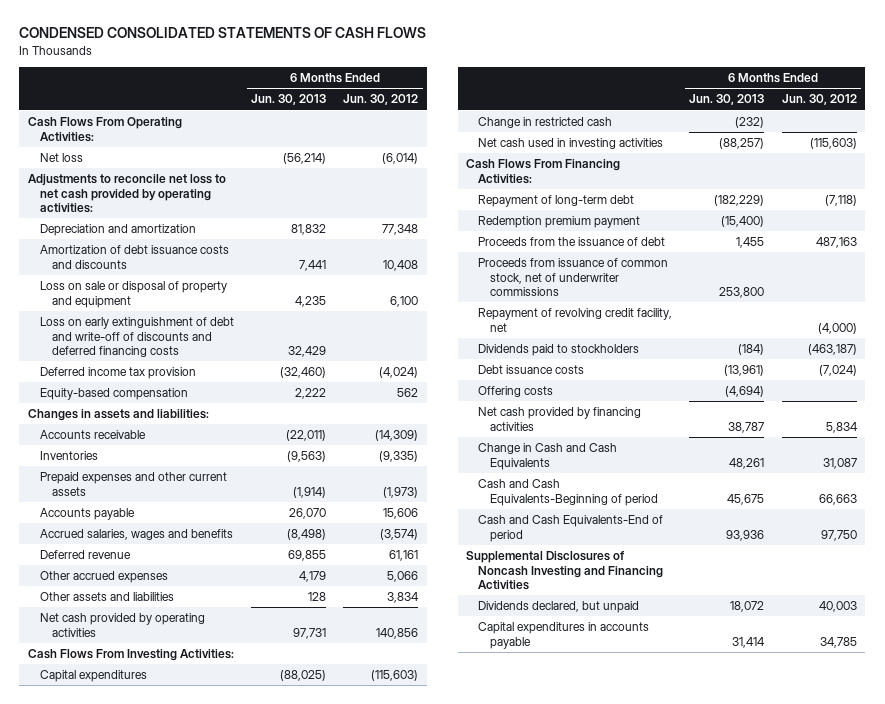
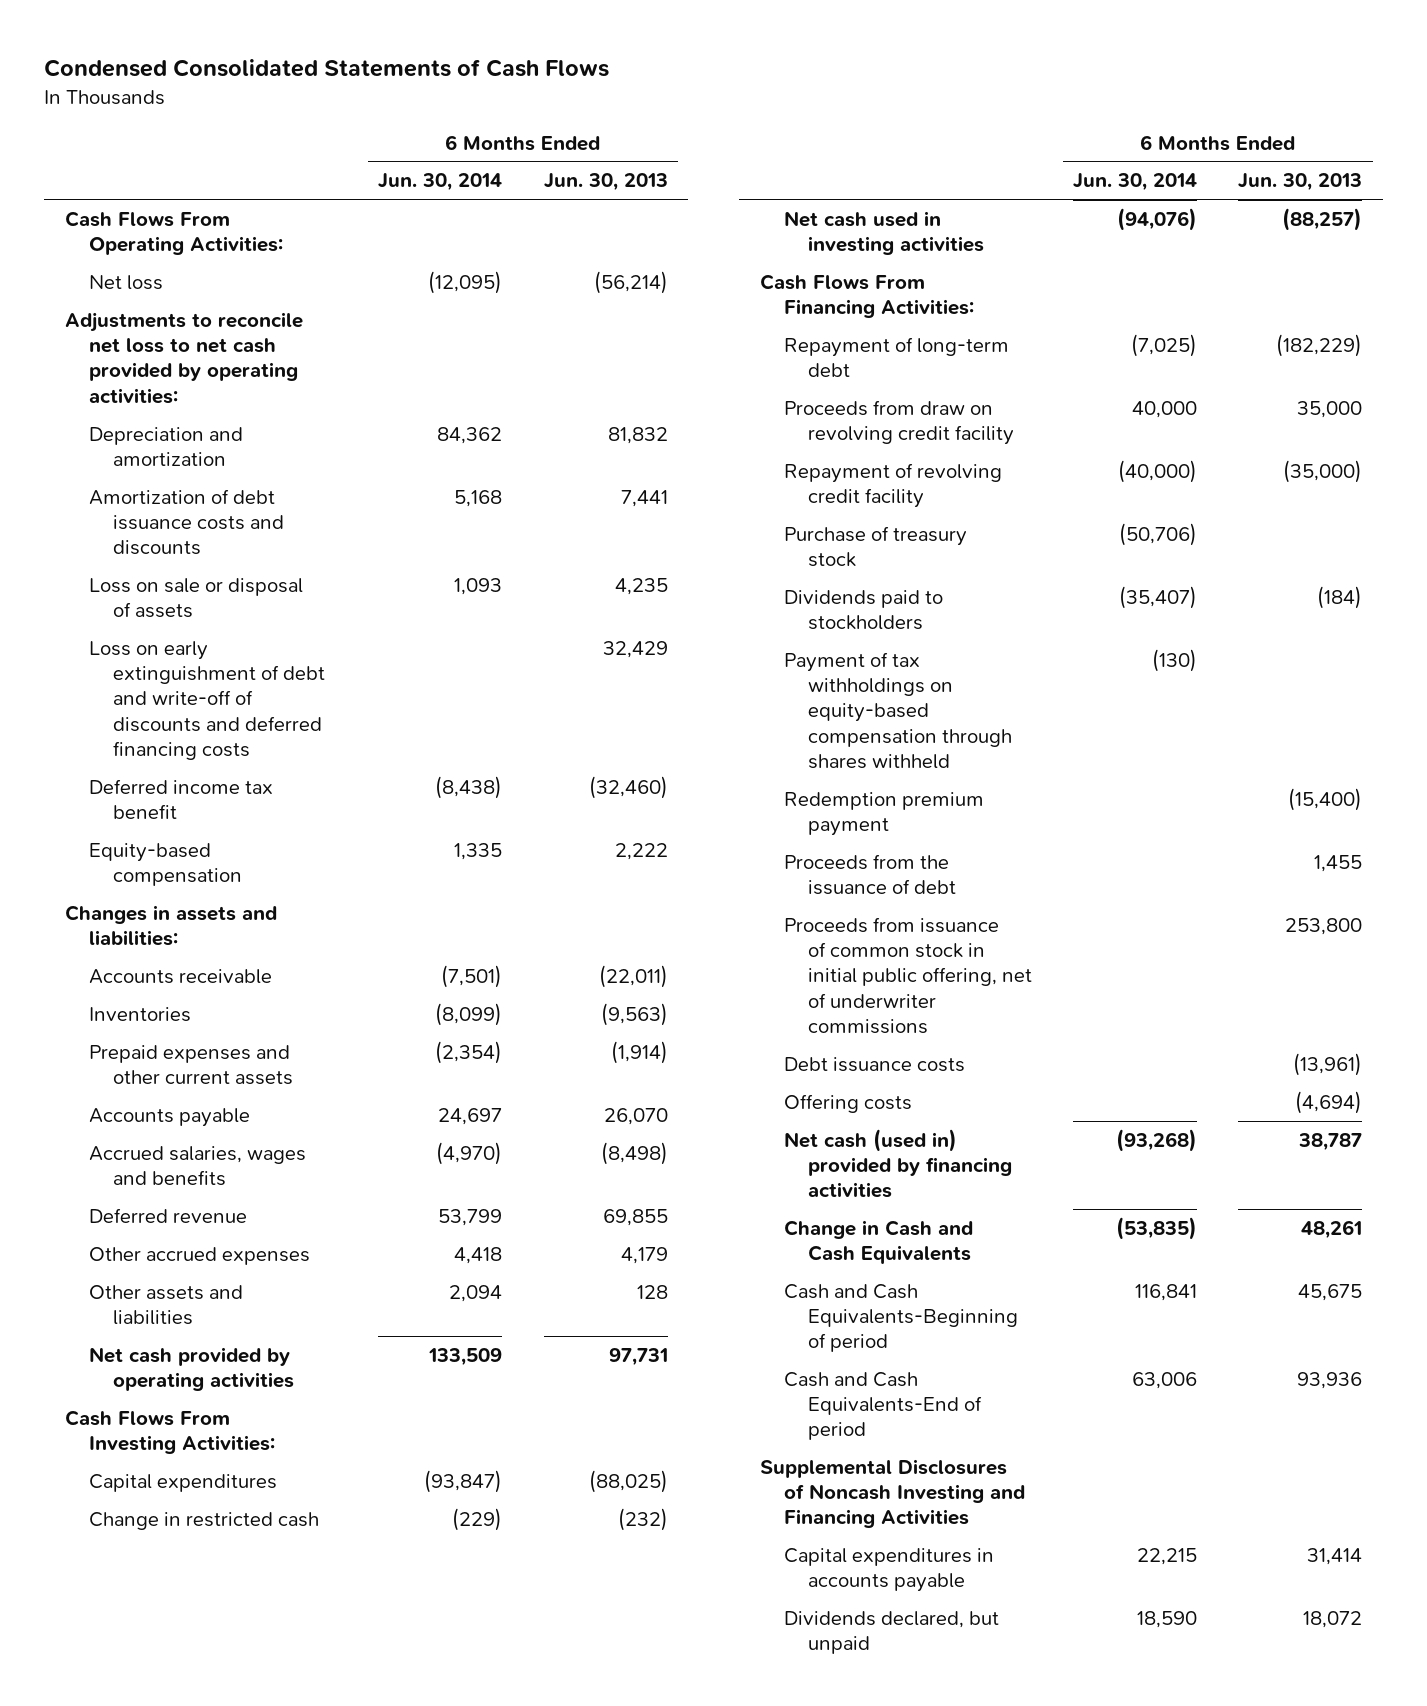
[19,27,427,39] CONDENSED CONSOLIDATED STATEMENTS OF CASH FLOWS -> [44,59,610,78] Condensed Consolidated Statements of Cash Flows
[343,94,419,106] Jun. 30, 2012 -> none
none -> [378,173,503,192] Jun. 30, 2014
[39,281,227,308] Loss on sale or disposal of property and equipment -> [89,577,304,619] Loss on sale or disposal of assets
[39,367,196,380] Deferred income tax provision -> [89,778,274,820] Deferred income tax benefit
none -> [783,399,1014,446] Proceeds from draw on revolving credit facility
none -> [783,462,1002,509] Repayment of revolving credit facility
none -> [783,525,967,568] Purchase of treasury stock
[477,344,639,357] Dividends paid to stockholders -> [783,589,943,631] Dividends paid to stockholders
none -> [783,651,1012,769] Payment of tax withholdings on equity-based compensation through shares withheld
[477,308,672,332] Repayment of revolving credit facility, net -> none
[477,258,668,297] Proceeds from issuance of common stock, net of underwriter commissions -> [783,916,1032,1034] Proceeds from issuance of common stock in initial public offering, net of underwriter commissions
[477,407,641,431] Net cash provided by financing activities -> [783,1128,1012,1199] Net cash (used in) provided by financing activities
[477,601,639,614] Dividends declared, but unpaid -> [783,1610,999,1655] Dividends declared, but unpaid

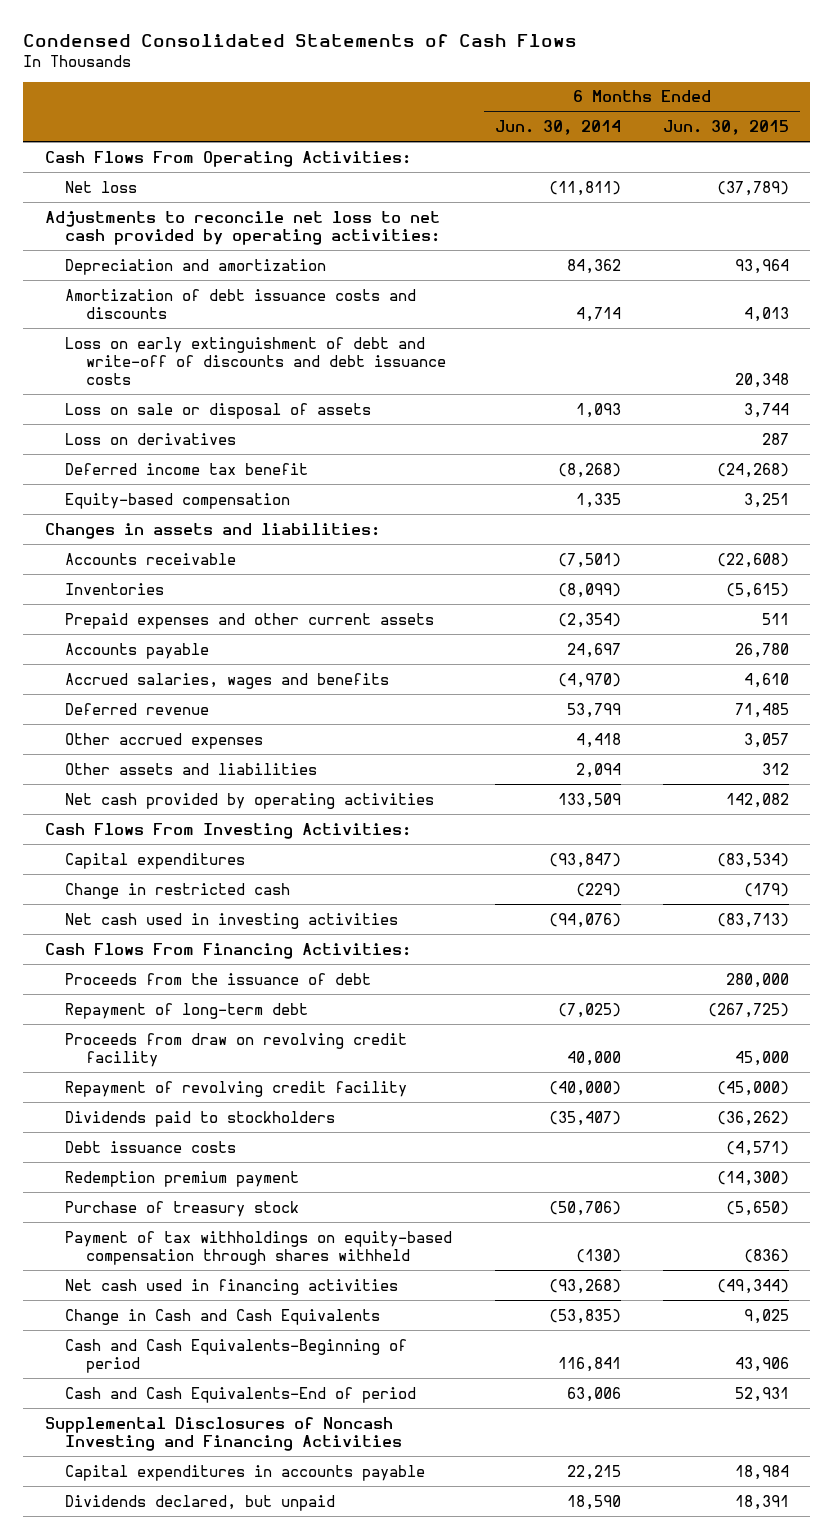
[543,173,668,192] Jun. 30, 2013 -> none
none -> [663,120,790,136] Jun. 30, 2015
[428,270,503,294] (12,095) -> [548,180,621,196] (11,811)
[454,489,503,507] 5,168 -> [575,306,621,322] 4,714
none -> [65,336,447,385] Loss on early extinguishment of debt and write-off of discounts and debt issuance costs
[89,640,325,760] Loss on early extinguishment of debt and write-off of discounts and deferred financing costs -> none
none -> [65,432,237,445] Loss on derivatives
[435,775,503,799] (8,438) -> [557,462,621,478] (8,268)
[783,853,956,896] Proceeds from the issuance of debt -> [65,972,372,985] Proceeds from the issuance of debt
[783,916,1032,1034] Proceeds from issuance of common stock in initial public offering, net of underwriter commissions -> none
[783,1093,912,1113] Offering costs -> none
[783,791,984,837] Redemption premium payment -> [65,1170,300,1187] Redemption premium payment
[783,525,967,568] Purchase of treasury stock -> [65,1200,300,1217] Purchase of treasury stock
[783,651,1012,769] Payment of tax withholdings on equity-based compensation through shares withheld -> [65,1230,453,1265] Payment of tax withholdings on equity-based compensation through shares withheld
[783,1128,1012,1199] Net cash (used in) provided by financing activities -> [65,1278,399,1295] Net cash used in financing activities

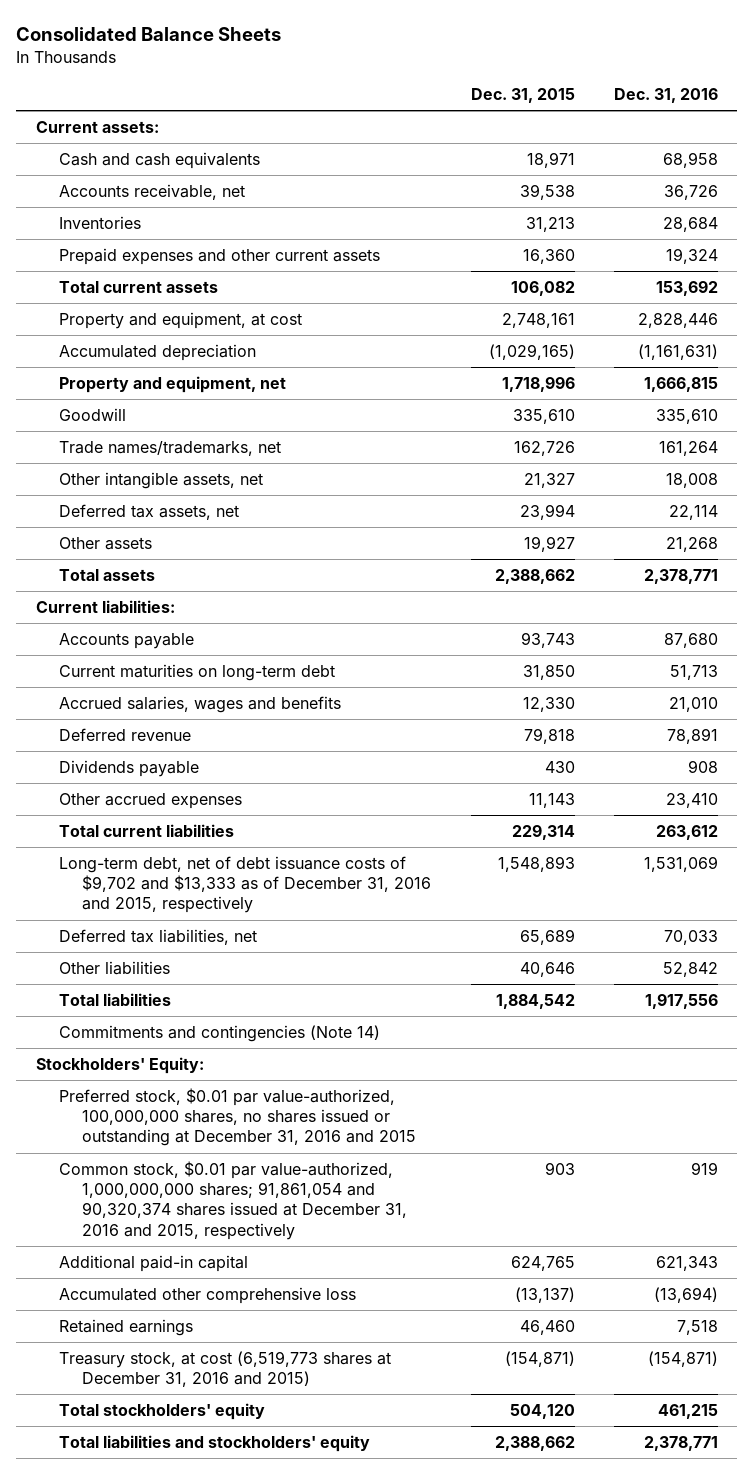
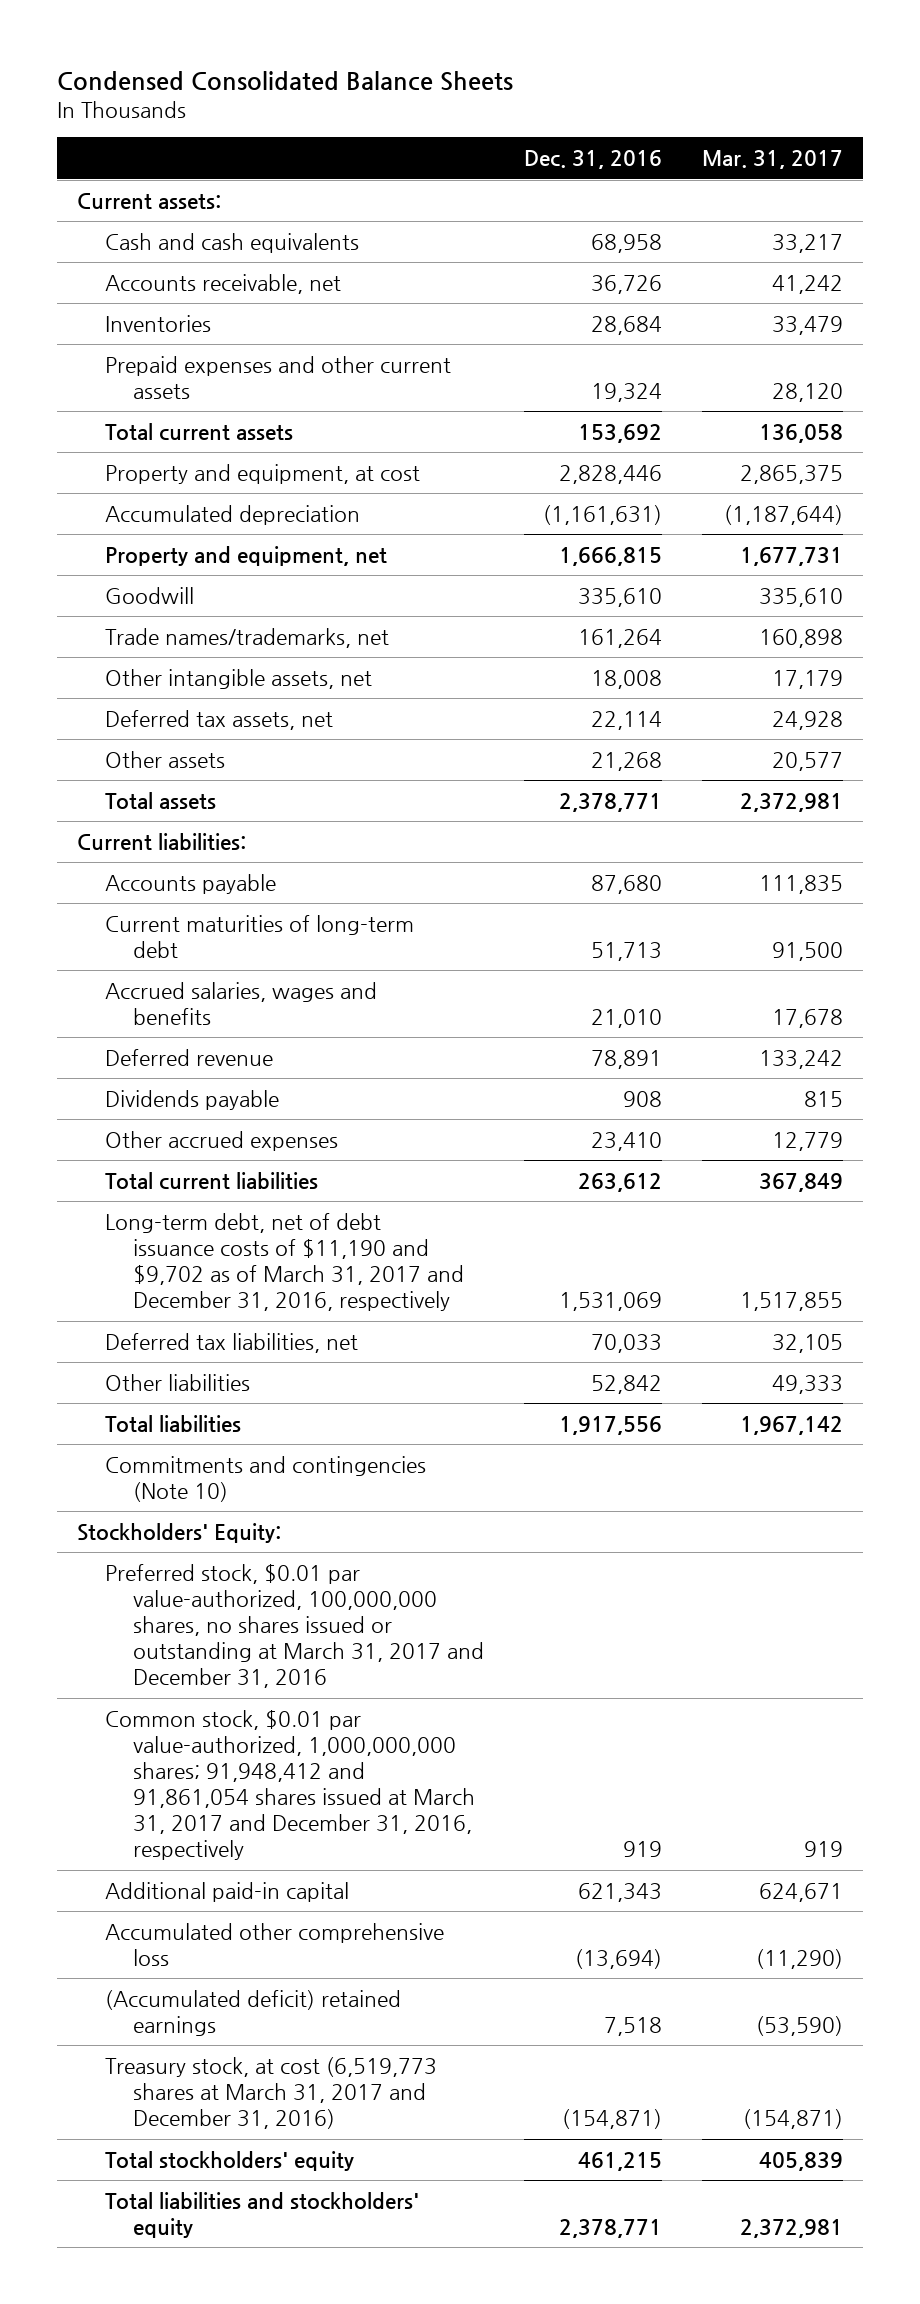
[16,27,282,42] Consolidated Balance Sheets -> [56,70,513,91] Condensed Consolidated Balance Sheets
[470,88,575,104] Dec. 31, 2015 -> none
none -> [702,150,844,170] Mar. 31, 2017
[59,663,336,681] Current maturities on long-term debt -> [104,914,414,959] Current maturities of long-term debt
[59,855,432,914] Long-term debt, net of debt issuance costs of $9,702 and $13,333 as of December 31, 2016 and 2015, respectively -> [104,1212,464,1312] Long-term debt, net of debt issuance costs of $11,190 and $9,702 as of March 31, 2017 and December 31, 2016, respectively
[59,1024,381,1042] Commitments and contingencies (Note 14) -> [104,1455,426,1503] Commitments and contingencies (Note 10)
[59,1087,417,1147] Preferred stock, $0.01 par value-authorized, 100,000,000 shares, no shares issued or outstanding at December 31, 2016 and 2015 -> [104,1563,484,1689] Preferred stock, $0.01 par value-authorized, 100,000,000 shares, no shares issued or outstanding at March 31, 2017 and December 31, 2016
[59,1160,408,1240] Common stock, $0.01 par value-authorized, 1,000,000,000 shares; 91,861,054 and 90,320,374 shares issued at December 31, 2016 and 2015, respectively -> [104,1709,475,1861] Common stock, $0.01 par value-authorized, 1,000,000,000 shares; 91,948,412 and 91,861,054 shares issued at March 31, 2017 and December 31, 2016, respectively
[59,1318,194,1336] Retained earnings -> [104,1989,401,2037] (Accumulated deficit) retained earnings
[59,1350,392,1388] Treasury stock, at cost (6,519,773 shares at December 31, 2016 and 2015) -> [104,2056,437,2130] Treasury stock, at cost (6,519,773 shares at March 31, 2017 and December 31, 2016)

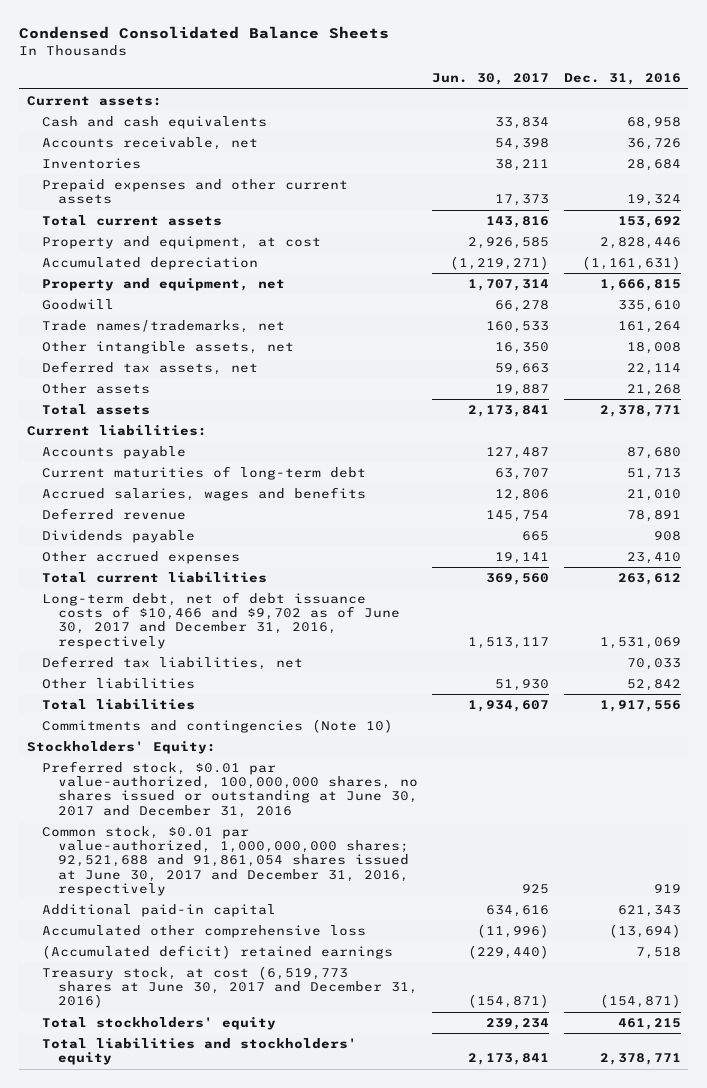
[702,150,844,170] Mar. 31, 2017 -> none
none -> [432,73,550,86] Jun. 30, 2017
[104,1212,464,1312] Long-term debt, net of debt issuance costs of $11,190 and $9,702 as of March 31, 2017 and December 31, 2016, respectively -> [42,591,400,649] Long-term debt, net of debt issuance costs of $10,466 and $9,702 as of June 30, 2017 and December 31, 2016, respectively
[104,1563,484,1689] Preferred stock, $0.01 par value-authorized, 100,000,000 shares, no shares issued or outstanding at March 31, 2017 and December 31, 2016 -> [42,760,418,818] Preferred stock, $0.01 par value-authorized, 100,000,000 shares, no shares issued or outstanding at June 30, 2017 and December 31, 2016
[104,1709,475,1861] Common stock, $0.01 par value-authorized, 1,000,000,000 shares; 91,948,412 and 91,861,054 shares issued at March 31, 2017 and December 31, 2016, respectively -> [42,825,409,896] Common stock, $0.01 par value-authorized, 1,000,000,000 shares; 92,521,688 and 91,861,054 shares issued at June 30, 2017 and December 31, 2016, respectively
[104,2056,437,2130] Treasury stock, at cost (6,519,773 shares at March 31, 2017 and December 31, 2016) -> [42,965,418,1009] Treasury stock, at cost (6,519,773 shares at June 30, 2017 and December 31, 2016)

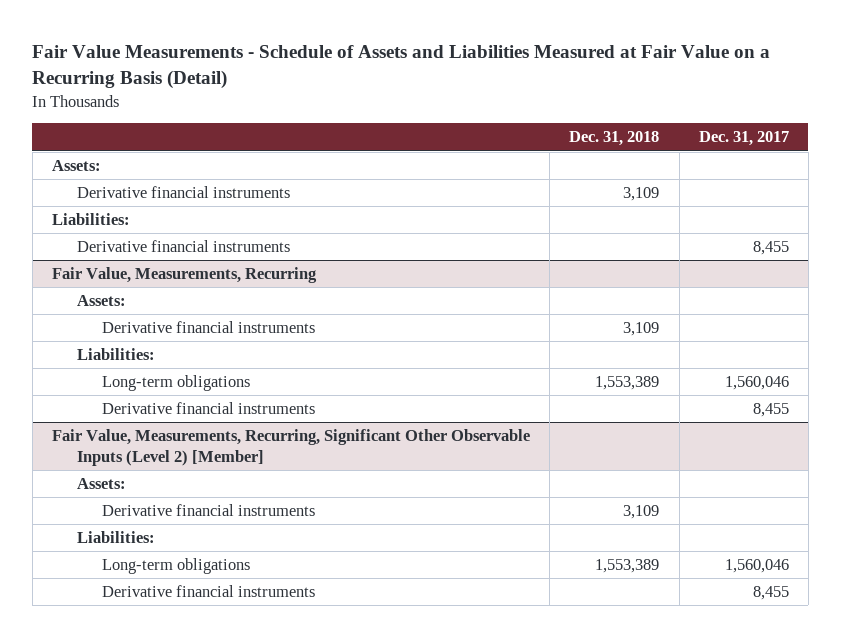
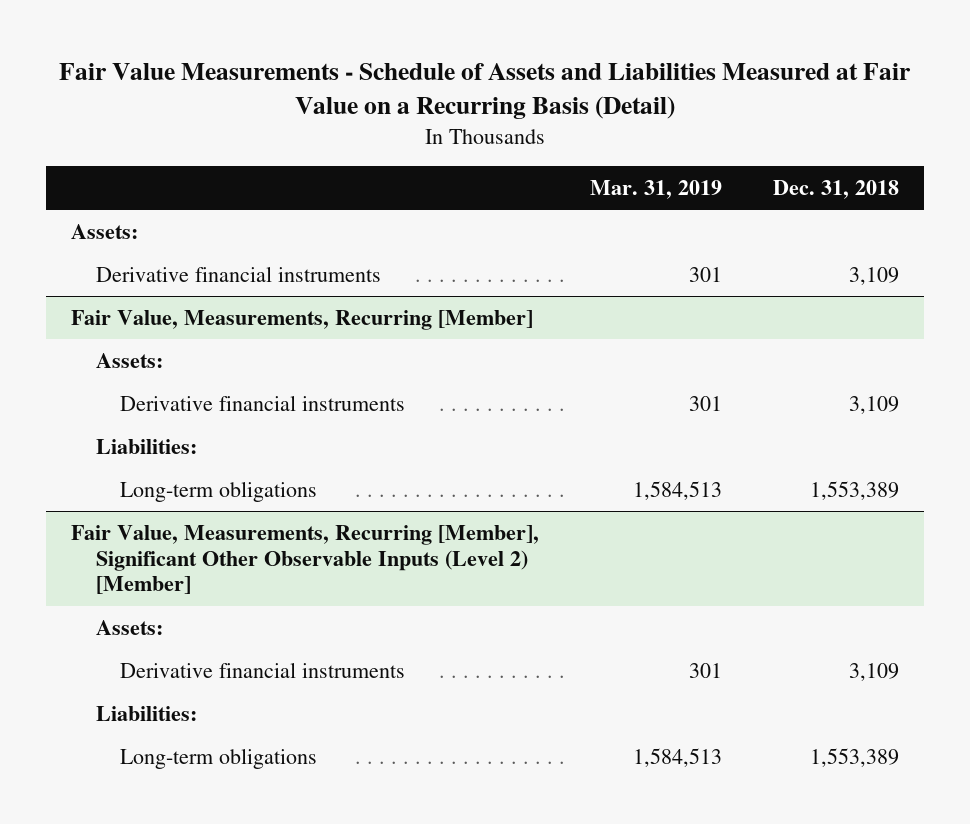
[698,131,789,147] Dec. 31, 2017 -> none
none -> [589,180,722,200] Mar. 31, 2019
[52,212,131,225] Liabilities: -> none
[77,239,291,252] Derivative financial instruments -> none
[52,266,318,283] Fair Value, Measurements, Recurring -> [71,309,534,330] Fair Value, Measurements, Recurring [Member]
[102,401,316,414] Derivative financial instruments -> none
[52,428,531,466] Fair Value, Measurements, Recurring, Significant Other Observable Inputs (Level 2) [Member] -> [71,524,540,595] Fair Value, Measurements, Recurring [Member], Significant Other Observable Inputs (Level 2) [Member]
[102,584,316,597] Derivative financial instruments -> none

